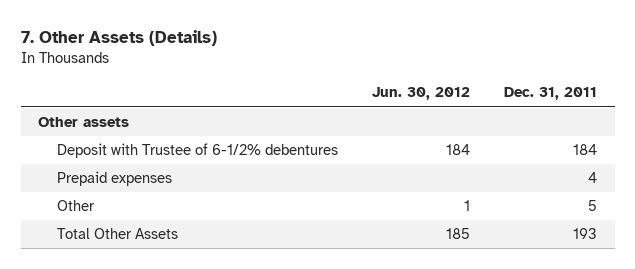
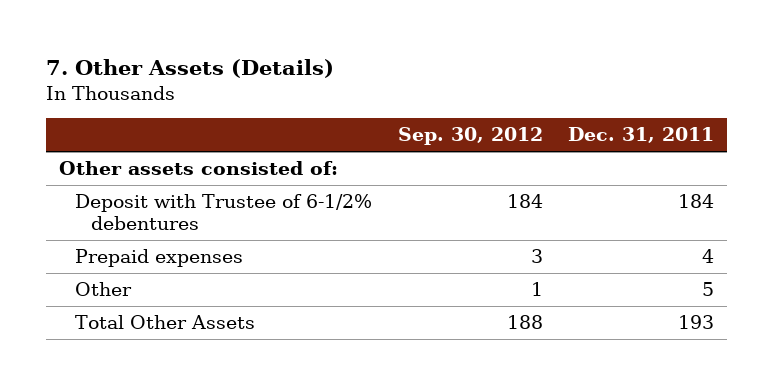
[372,87,471,101] Jun. 30, 2012 -> none
none -> [397,127,543,146] Sep. 30, 2012
[37,117,129,128] Other assets -> [58,161,338,176] Other assets consisted of:

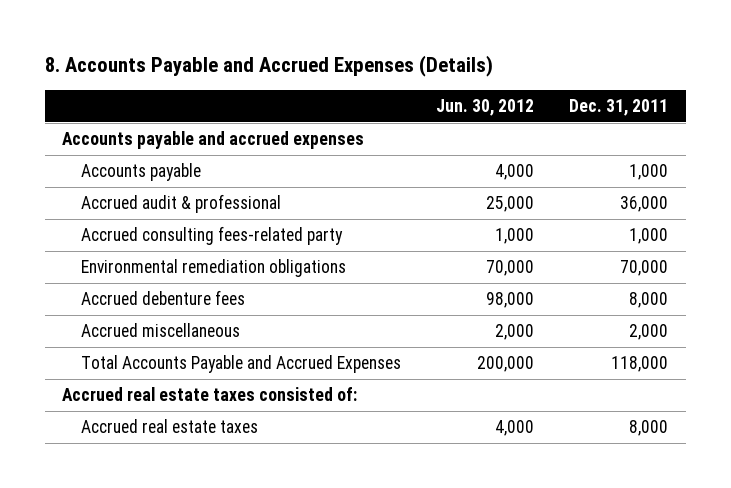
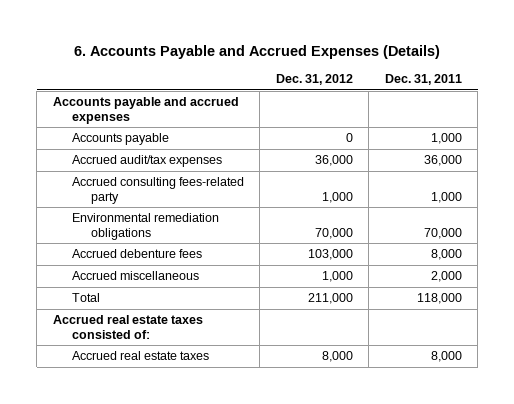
[44,54,493,77] 8. Accounts Payable and Accrued Expenses (Details) -> [74,44,441,59] 6. Accounts Payable and Accrued Expenses (Details)
[436,99,535,117] Jun. 30, 2012 -> none
none -> [275,74,353,86] Dec. 31, 2012
[81,194,282,214] Accrued audit & professional -> [71,155,222,168] Accrued audit/tax expenses
[81,355,402,374] Total Accounts Payable and Accrued Expenses -> [71,293,100,303] Total

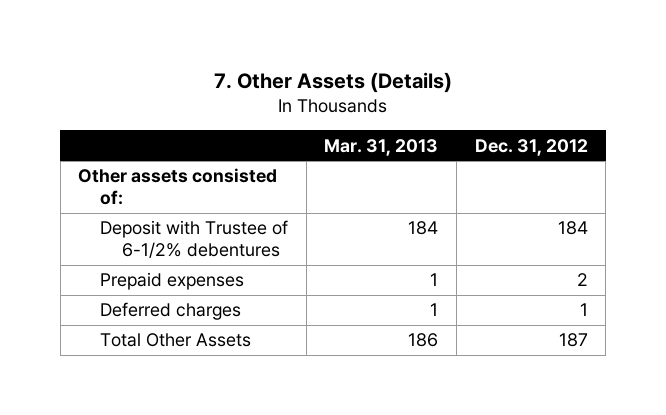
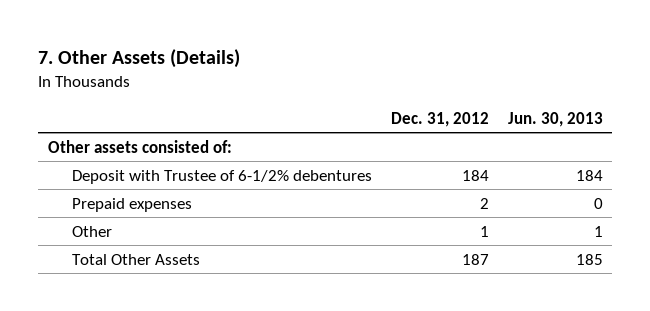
[324,138,439,156] Mar. 31, 2013 -> none
none -> [507,111,603,127] Jun. 30, 2013
[100,302,242,321] Deferred charges -> [71,225,112,237] Other

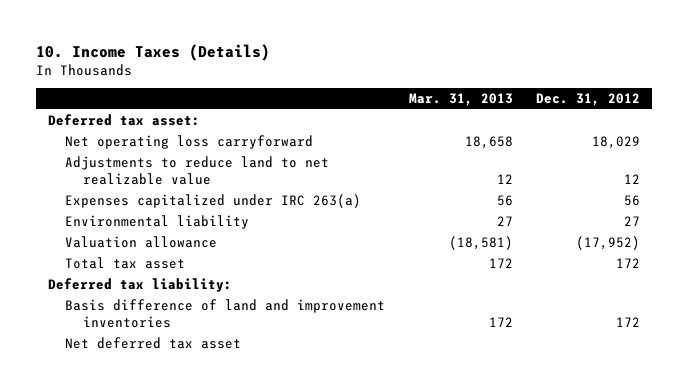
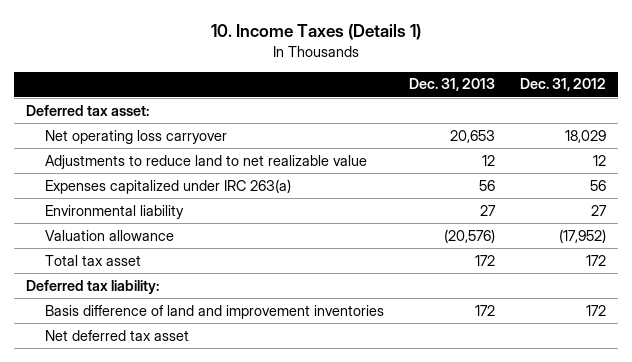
[36,44,271,62] 10. Income Taxes (Details) -> [211,23,422,40] 10. Income Taxes (Details 1)
[408,93,513,107] Mar. 31, 2013 -> none
none -> [409,78,496,92] Dec. 31, 2013
[65,134,314,149] Net operating loss carryforward -> [45,129,228,144] Net operating loss carryover

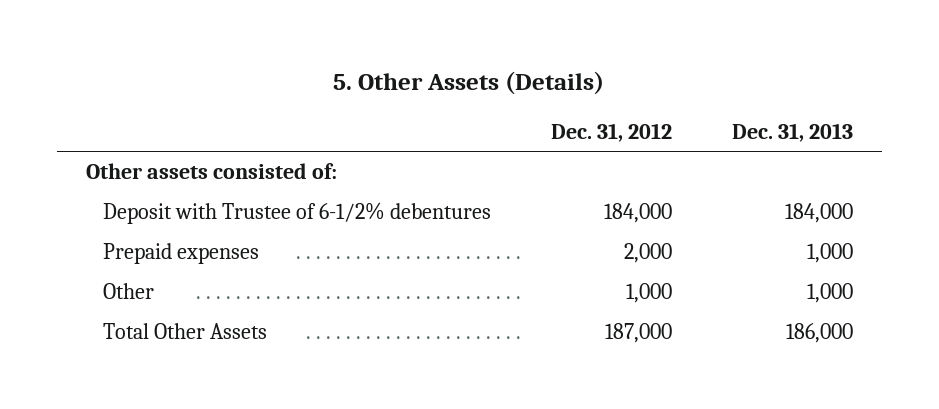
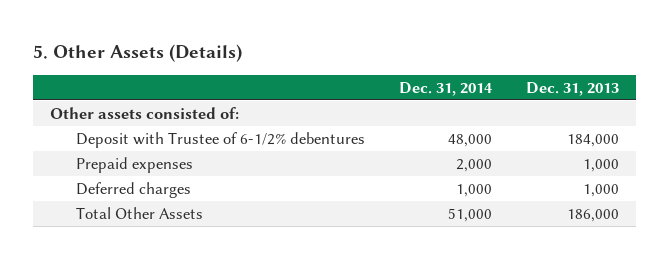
[550,122,672,142] Dec. 31, 2012 -> none
none -> [399,81,494,96] Dec. 31, 2014
[103,283,155,300] Other -> [75,181,191,198] Deferred charges

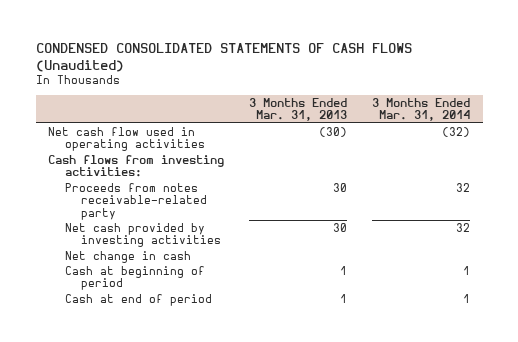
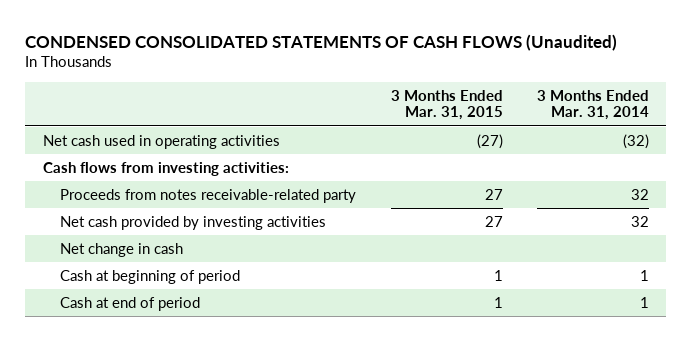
[249,97,348,122] 3 Months Ended Mar. 31, 2013 -> none
none -> [390,89,503,121] 3 Months Ended Mar. 31, 2015
[48,126,205,152] Net cash flow used in operating activities -> [42,134,280,149] Net cash used in operating activities

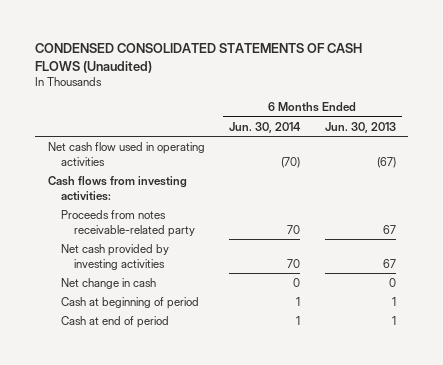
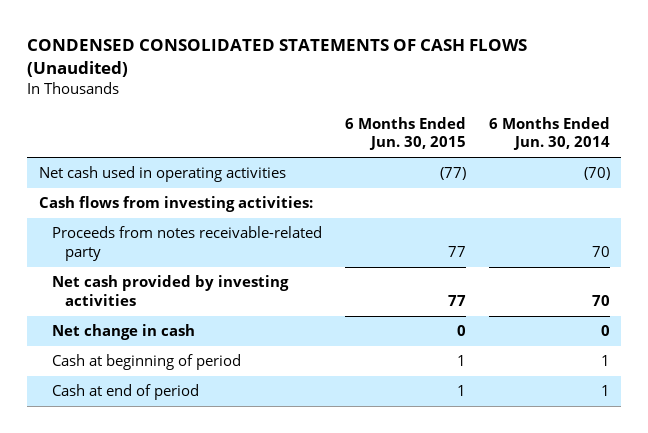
[324,121,396,133] Jun. 30, 2013 -> none
none -> [344,116,466,151] 6 Months Ended Jun. 30, 2015
[47,141,205,166] Net cash flow used in operating activities -> [38,166,286,183] Net cash used in operating activities

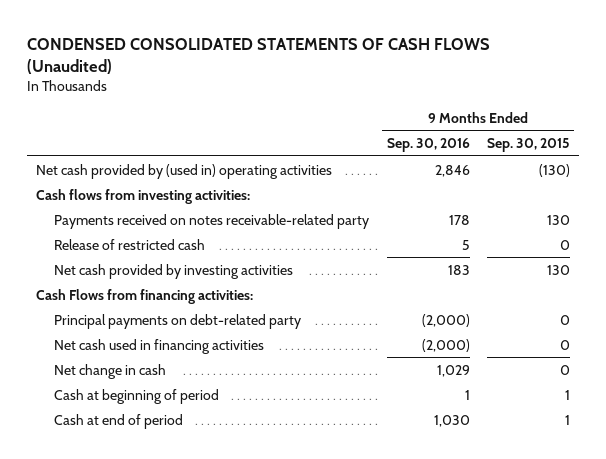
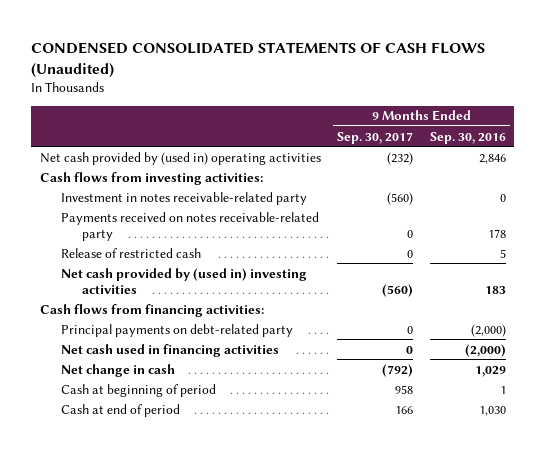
[486,138,570,153] Sep. 30, 2015 -> none
none -> [337,131,414,144] Sep. 30, 2017
none -> [60,191,307,205] Investment in notes receivable-related party
[54,263,294,279] Net cash provided by investing activities -> [60,267,307,294] Net cash provided by (used in) investing activities
[36,288,254,304] Cash Flows from financing activities: -> [39,303,264,317] Cash flows from financing activities:

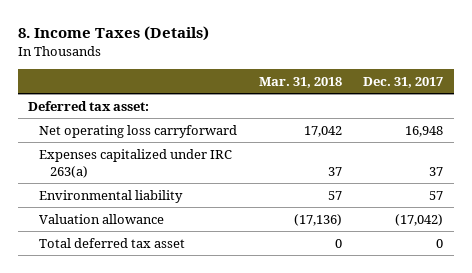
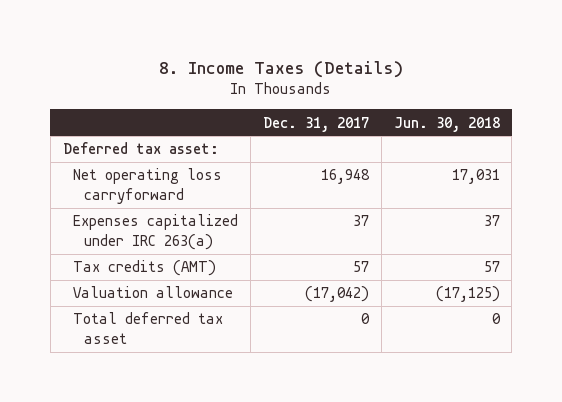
[258,76,342,88] Mar. 31, 2018 -> none
none -> [393,116,500,132] Jun. 30, 2018
[39,189,184,203] Environmental liability -> none
none -> [73,260,217,277] Tax credits (AMT)

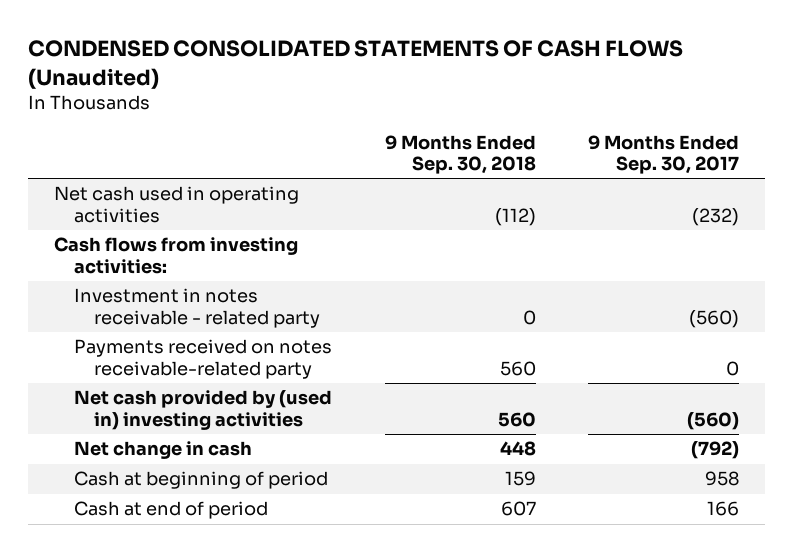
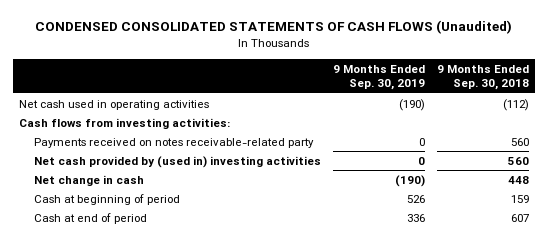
[588,134,740,174] 9 Months Ended Sep. 30, 2017 -> none
none -> [332,64,425,91] 9 Months Ended Sep. 30, 2019
[74,288,320,328] Investment in notes receivable - related party -> none

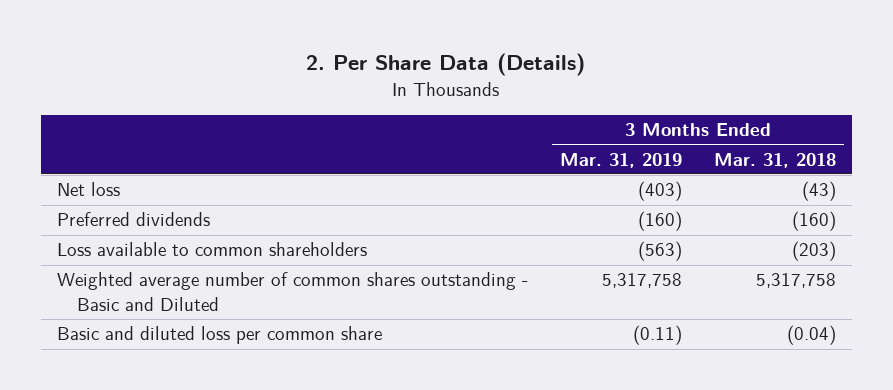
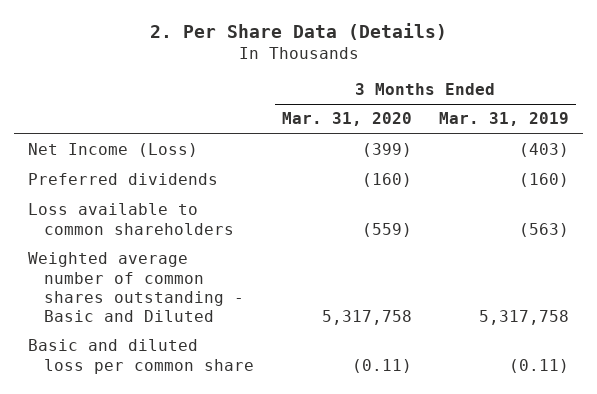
[714,152,837,168] Mar. 31, 2018 -> none
none -> [281,112,412,127] Mar. 31, 2020
[56,182,120,197] Net loss -> [27,143,198,158] Net Income (Loss)

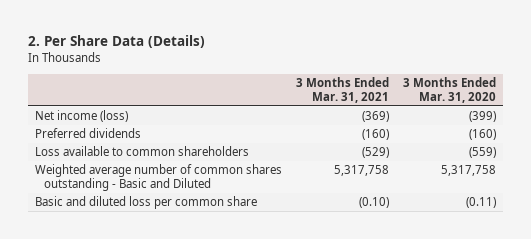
[439,112,570,127] Mar. 31, 2019 -> none
none -> [296,76,390,104] 3 Months Ended Mar. 31, 2021
[27,143,198,158] Net Income (Loss) -> [35,110,129,123] Net income (loss)

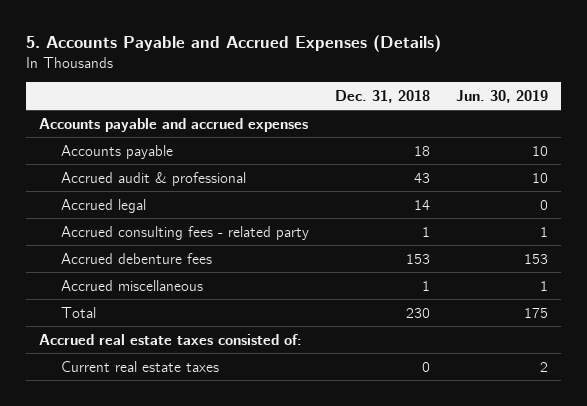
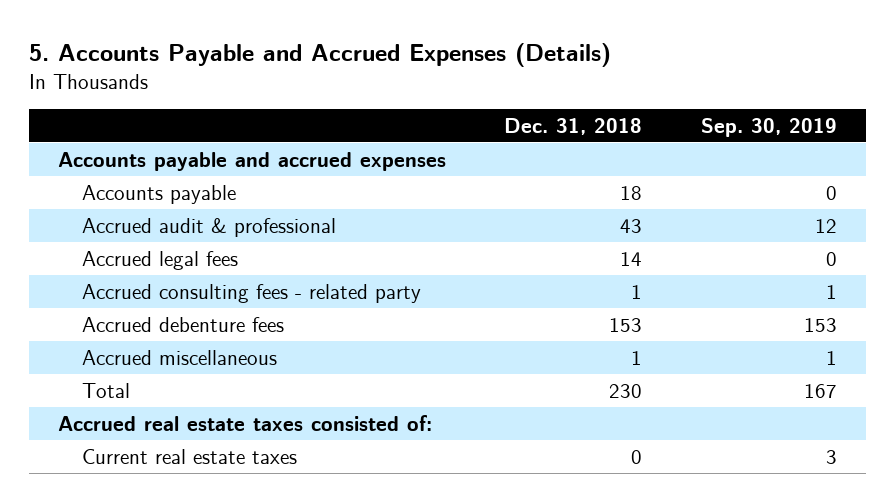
[455,89,548,103] Jun. 30, 2019 -> none
none -> [700,117,837,137] Sep. 30, 2019
[61,198,147,213] Accrued legal -> [82,250,239,270] Accrued legal fees

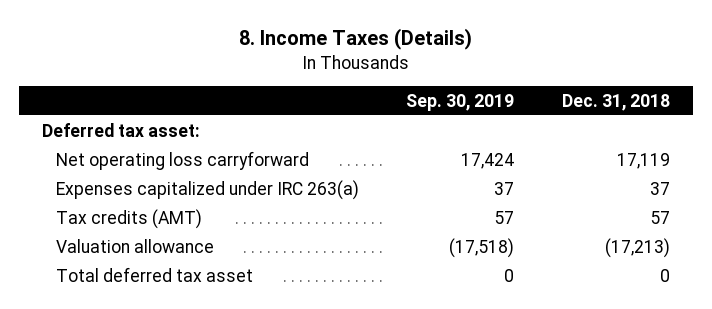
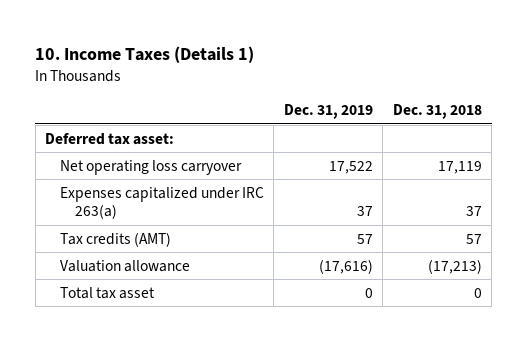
[238,28,472,51] 8. Income Taxes (Details) -> [35,45,255,63] 10. Income Taxes (Details 1)
[406,93,515,111] Sep. 30, 2019 -> none
none -> [283,104,373,120] Dec. 31, 2019
[55,150,309,170] Net operating loss carryforward -> [59,159,242,175] Net operating loss carryover
[55,266,253,282] Total deferred tax asset -> [59,286,155,299] Total tax asset

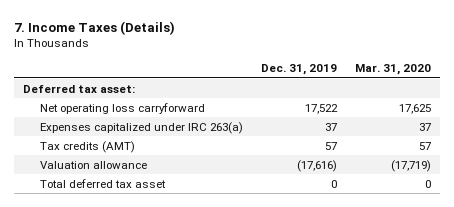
[35,45,255,63] 10. Income Taxes (Details 1) -> [13,20,175,35] 7. Income Taxes (Details)
[392,104,482,120] Dec. 31, 2018 -> none
none -> [355,64,432,76] Mar. 31, 2020
[59,159,242,175] Net operating loss carryover -> [40,102,206,114] Net operating loss carryforward
[59,286,155,299] Total tax asset -> [40,178,167,188] Total deferred tax asset

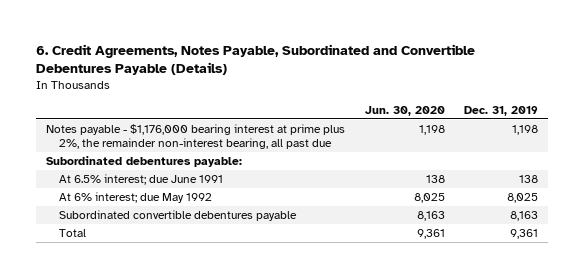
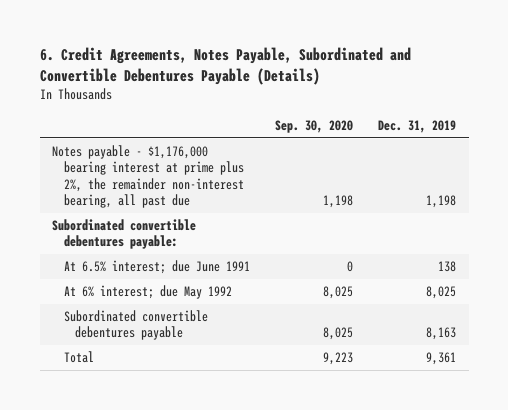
[364,105,445,116] Jun. 30, 2020 -> none
none -> [274,119,353,133] Sep. 30, 2020
[46,155,243,167] Subordinated debentures payable: -> [52,219,197,250] Subordinated convertible debentures payable:

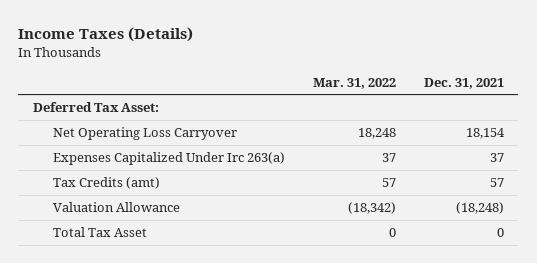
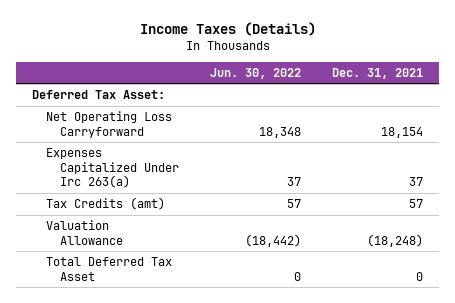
[312,77,396,89] Mar. 31, 2022 -> none
none -> [210,67,302,79] Jun. 30, 2022
[52,126,237,140] Net Operating Loss Carryover -> [46,111,173,138] Net Operating Loss Carryforward
[52,226,147,237] Total Tax Asset -> [46,257,173,281] Total Deferred Tax Asset

